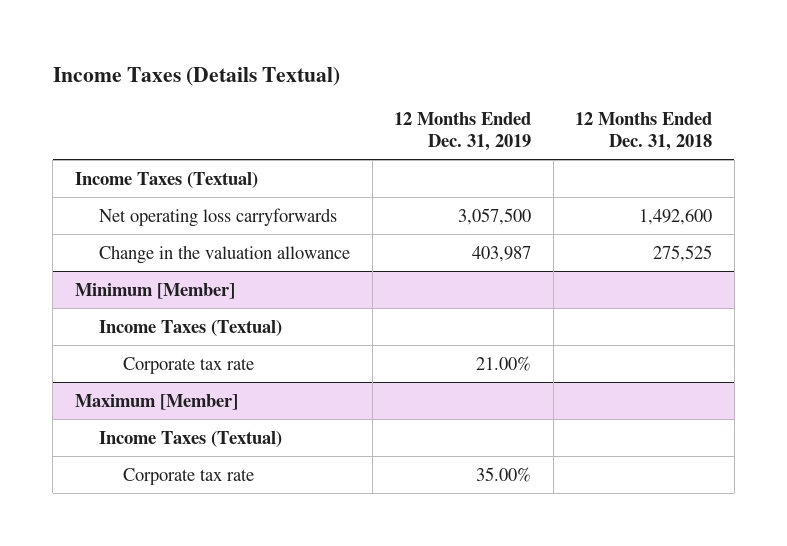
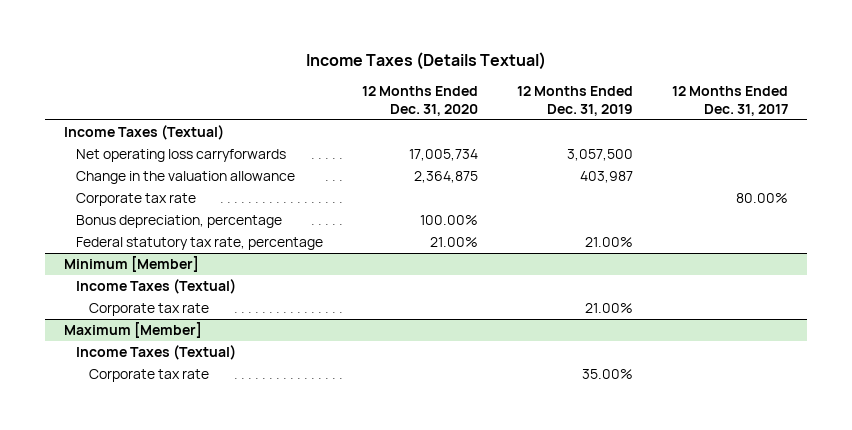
[575,112,713,152] 12 Months Ended Dec. 31, 2018 -> none
none -> [362,85,479,116] 12 Months Ended Dec. 31, 2020
none -> [671,85,788,116] 12 Months Ended Dec. 31, 2017
none -> [76,193,197,207] Corporate tax rate
none -> [76,215,283,229] Bonus depreciation, percentage
none -> [76,237,324,251] Federal statutory tax rate, percentage

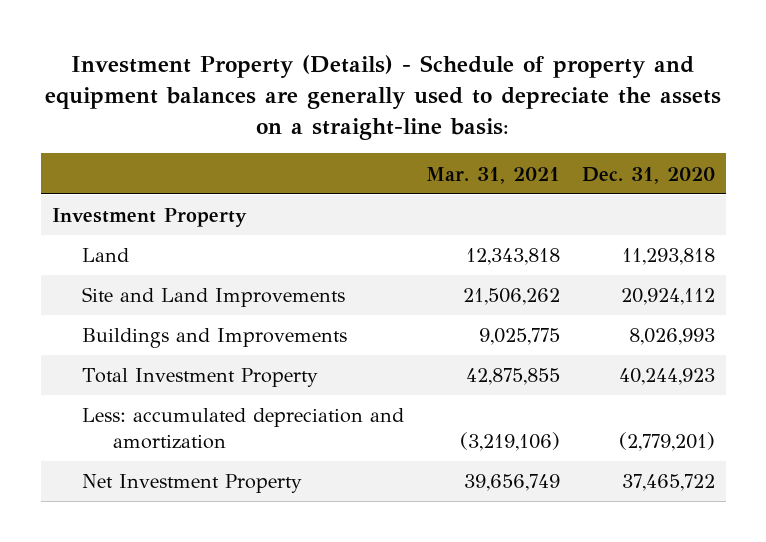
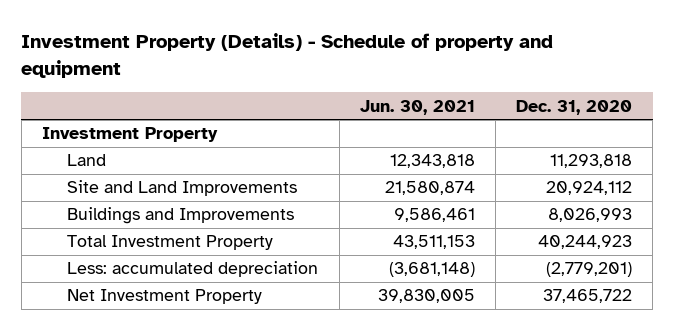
[45,54,722,140] Investment Property (Details) - Schedule of property and equipment balances are generally used to depreciate the assets on a straight-line basis: -> [21,33,554,78] Investment Property (Details) - Schedule of property and equipment
[425,166,560,184] Mar. 31, 2021 -> none
none -> [359,99,475,115] Jun. 30, 2021
[82,408,405,449] Less: accumulated depreciation and amortization -> [67,261,319,278] Less: accumulated depreciation

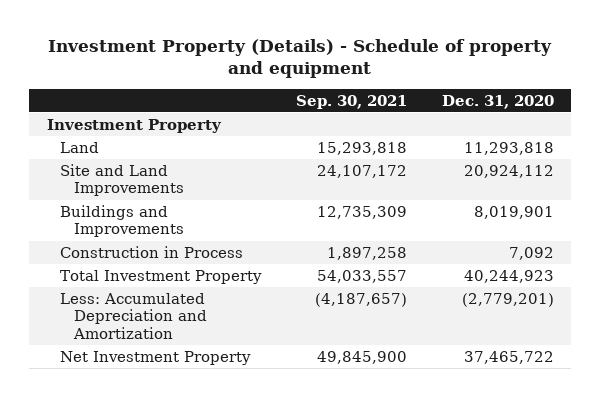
[359,99,475,115] Jun. 30, 2021 -> none
none -> [296,94,408,109] Sep. 30, 2021
[548,208,633,223] 8,026,993 -> [473,205,554,219] 8,019,901
none -> [60,245,244,258] Construction in Process
[67,261,319,278] Less: accumulated depreciation -> [60,292,208,339] Less: Accumulated Depreciation and Amortization

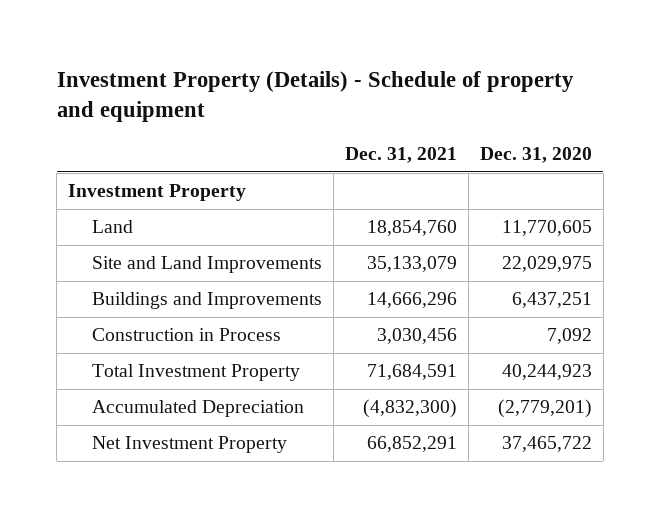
[296,94,408,109] Sep. 30, 2021 -> none
none -> [344,147,457,164] Dec. 31, 2021
[463,141,554,155] 11,293,818 -> [501,220,592,237] 11,770,605
[463,164,554,178] 20,924,112 -> [501,256,592,273] 22,029,975
[473,205,554,219] 8,019,901 -> [511,292,592,309] 6,437,251
[60,292,208,339] Less: Accumulated Depreciation and Amortization -> [91,400,304,418] Accumulated Depreciation

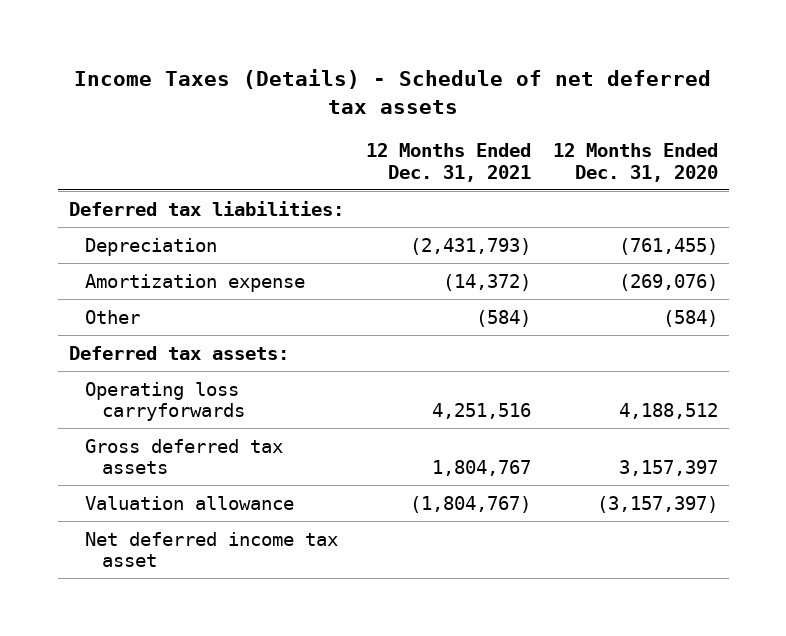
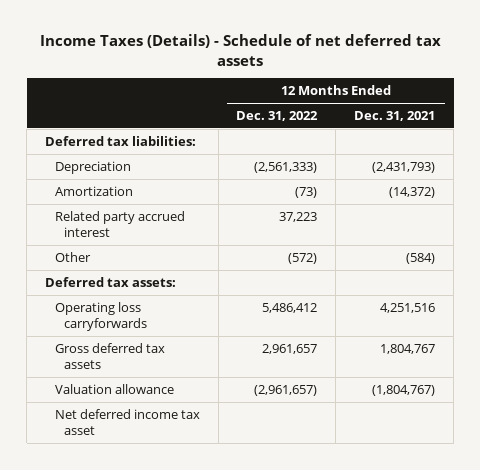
[552,143,718,182] 12 Months Ended Dec. 31, 2020 -> none
none -> [236,110,319,121] Dec. 31, 2022
[85,273,306,292] Amortization expense -> [54,185,133,196] Amortization
none -> [54,210,185,237] Related party accrued interest

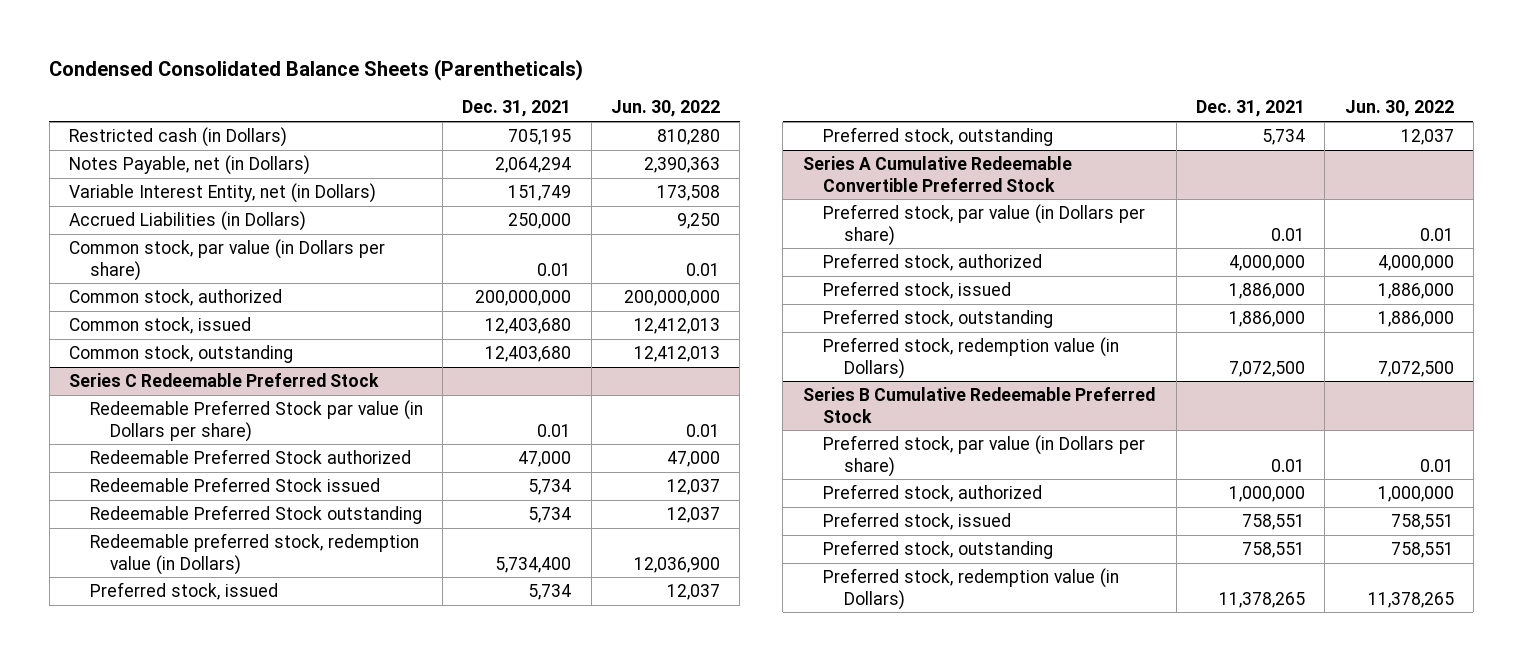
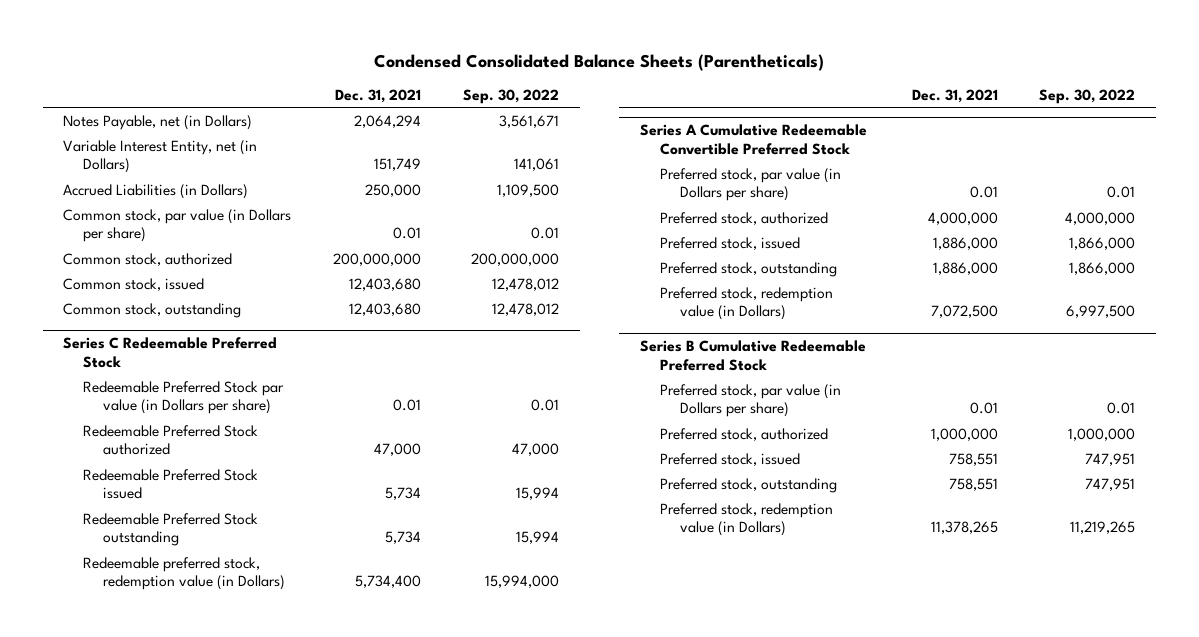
[610,100,720,118] Jun. 30, 2022 -> none
none -> [462,89,559,105] Sep. 30, 2022
[68,127,287,148] Restricted cash (in Dollars) -> none
[89,582,278,601] Preferred stock, issued -> none
[823,127,1054,147] Preferred stock, outstanding -> none

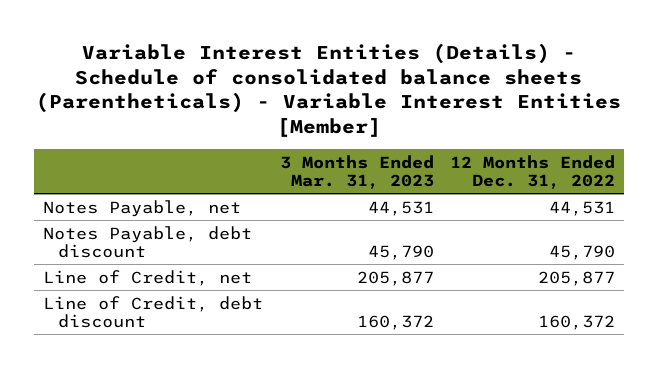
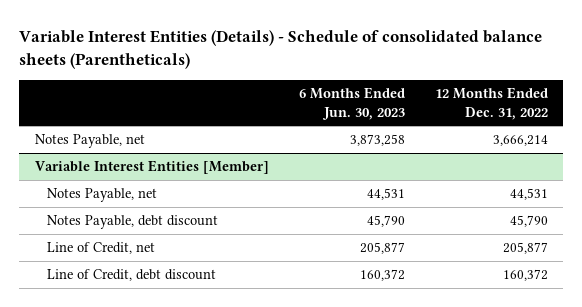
[36,42,622,138] Variable Interest Entities (Details) - Schedule of consolidated balance sheets (Parentheticals) - Variable Interest Entities [Member] -> [19,30,543,69] Variable Interest Entities (Details) - Schedule of consolidated balance sheets (Parentheticals)
[279,154,434,189] 3 Months Ended Mar. 31, 2023 -> none
none -> [298,87,405,120] 6 Months Ended Jun. 30, 2023
none -> [34,134,145,149] Notes Payable, net
none -> [34,160,269,175] Variable Interest Entities [Member]

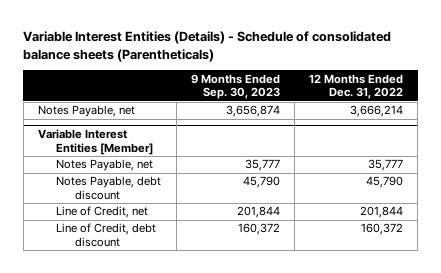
[298,87,405,120] 6 Months Ended Jun. 30, 2023 -> none
none -> [190,73,280,100] 9 Months Ended Sep. 30, 2023
[509,188,548,201] 44,531 -> [368,159,404,172] 35,777
[502,242,548,255] 205,877 -> [360,206,404,219] 201,844

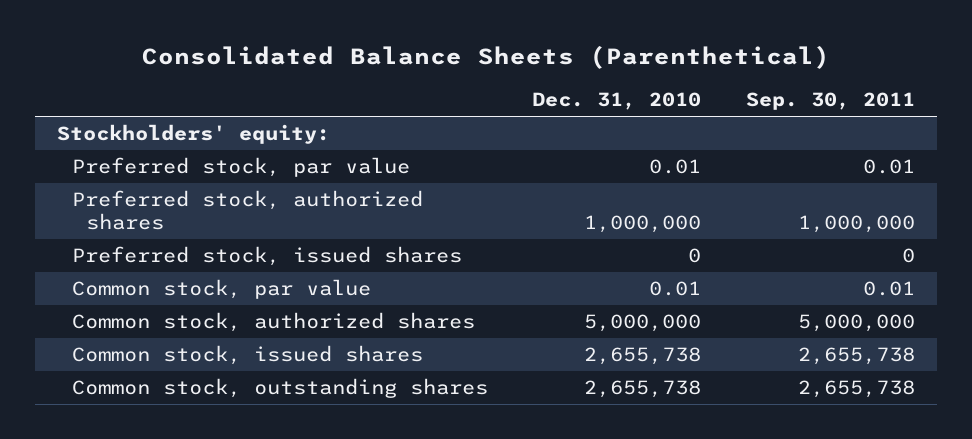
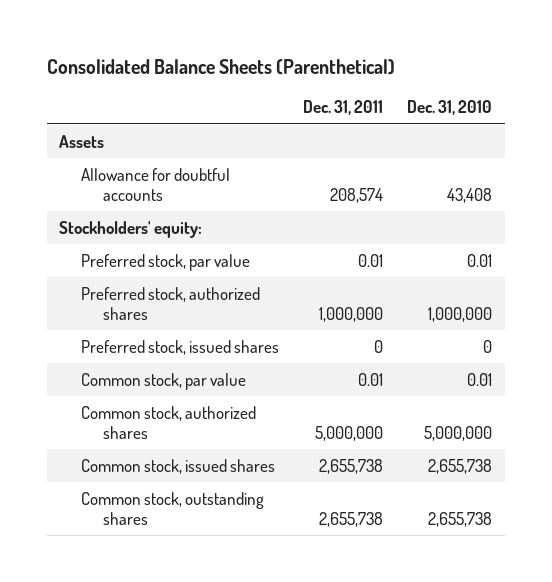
[745,92,915,111] Sep. 30, 2011 -> none
none -> [303,100,384,116] Dec. 31, 2011
none -> [59,134,105,148] Assets
none -> [81,167,231,201] Allowance for doubtful accounts

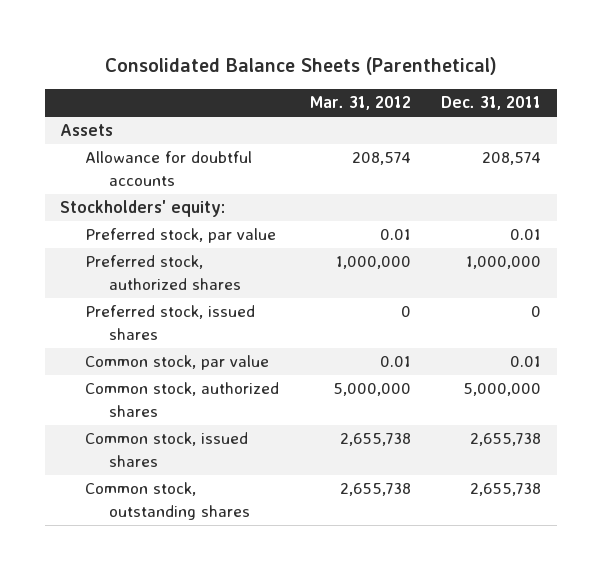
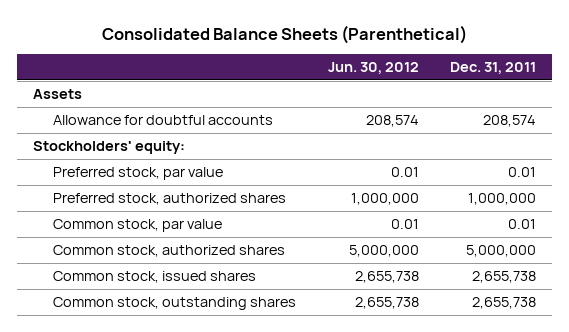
[309,96,411,111] Mar. 31, 2012 -> none
none -> [327,62,419,75] Jun. 30, 2012
[84,305,255,340] Preferred stock, issued shares -> none

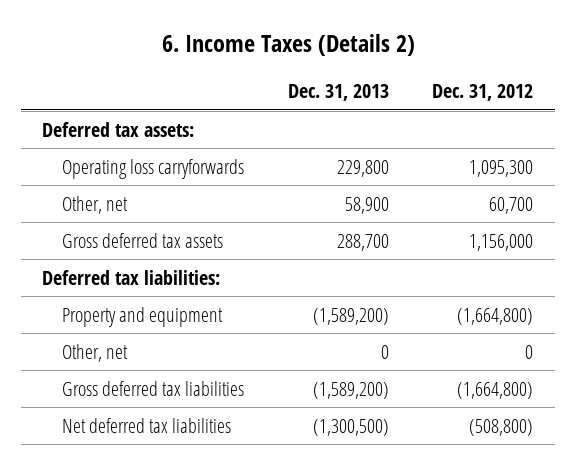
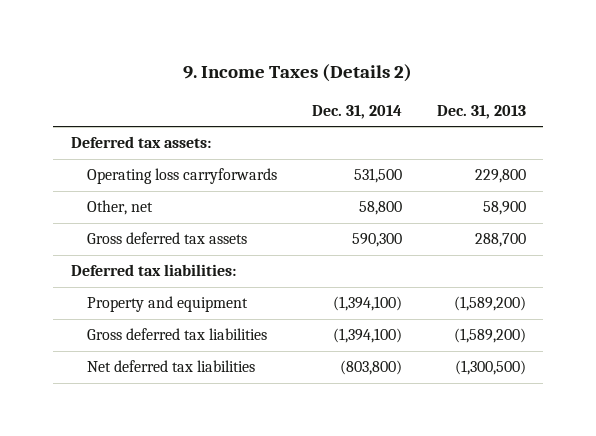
[161,33,415,56] 6. Income Taxes (Details 2) -> [183,64,413,83] 9. Income Taxes (Details 2)
[432,84,534,102] Dec. 31, 2012 -> none
none -> [311,104,402,119] Dec. 31, 2014
[61,343,128,362] Other, net -> none

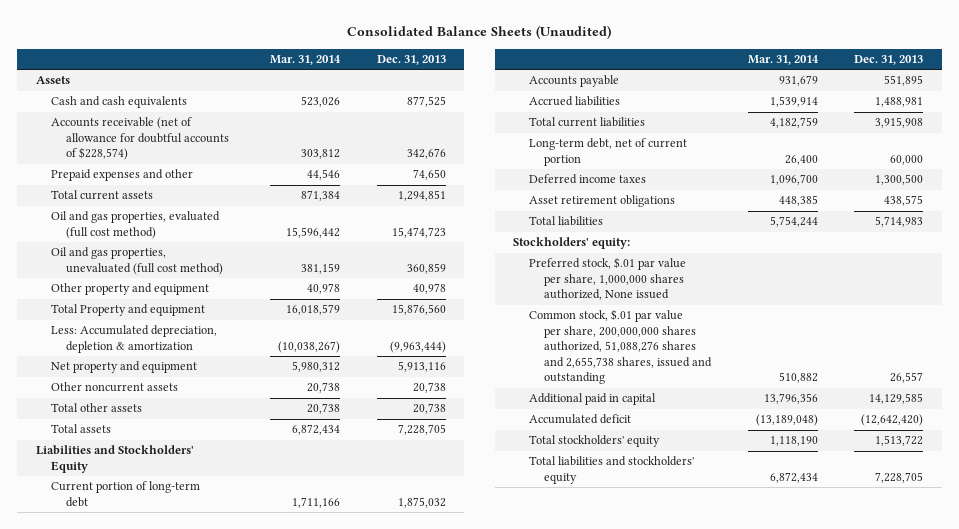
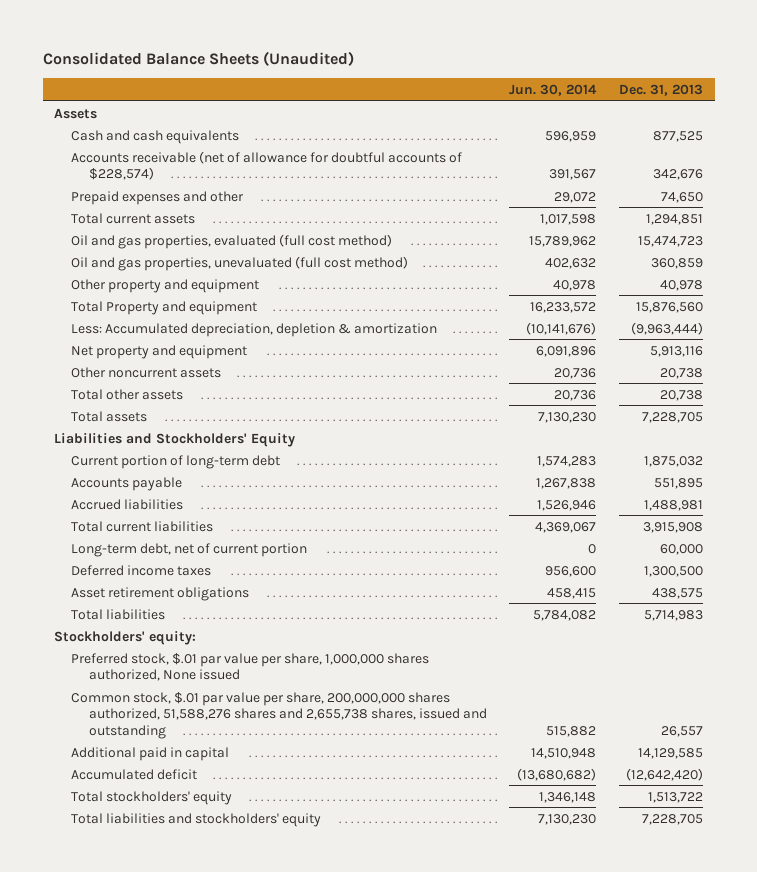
[269,55,341,66] Mar. 31, 2014 -> none
none -> [509,83,598,96] Jun. 30, 2014
[528,309,712,385] Common stock, $.01 par value per share, 200,000,000 shares authorized, 51,088,276 shares and 2,655,738 shares, issued and outstanding -> [71,691,487,739] Common stock, $.01 par value per share, 200,000,000 shares authorized, 51,588,276 shares and 2,655,738 shares, issued and outstanding

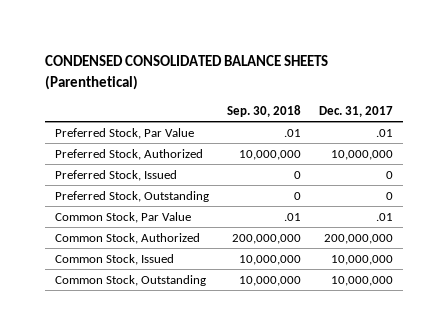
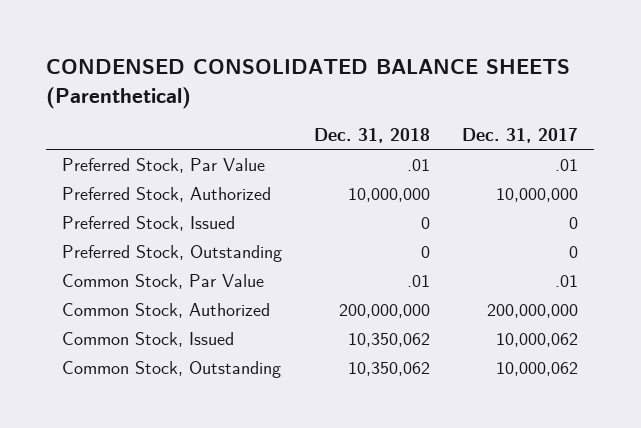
[227,104,302,117] Sep. 30, 2018 -> none
none -> [314,128,431,144] Dec. 31, 2018
[331,254,394,265] 10,000,000 -> [496,332,579,347] 10,000,062
[331,275,394,286] 10,000,000 -> [496,361,579,376] 10,000,062

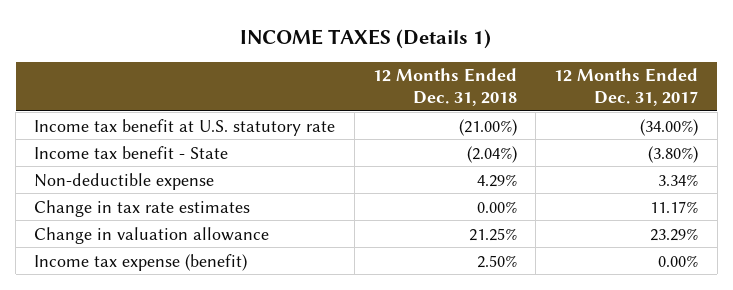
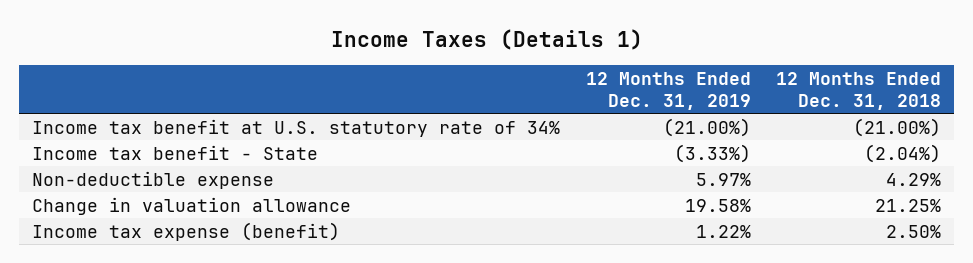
[240,28,492,49] INCOME TAXES (Details 1) -> [330,29,643,51] Income Taxes (Details 1)
[554,68,699,106] 12 Months Ended Dec. 31, 2017 -> none
none -> [585,72,751,110] 12 Months Ended Dec. 31, 2019
[34,118,336,136] Income tax benefit at U.S. statutory rate -> [32,118,561,137] Income tax benefit at U.S. statutory rate of 34%
[34,199,251,217] Change in tax rate estimates -> none

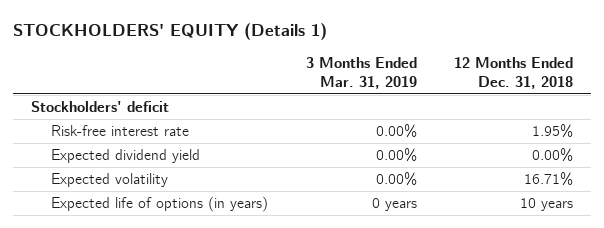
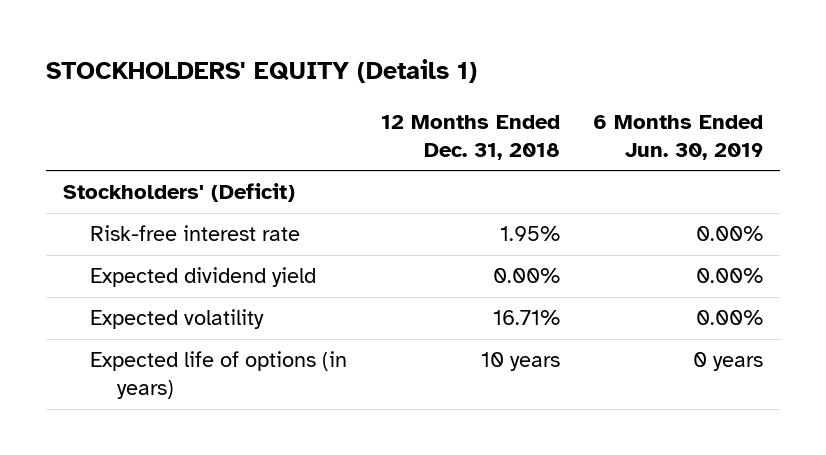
[305,56,417,89] 3 Months Ended Mar. 31, 2019 -> none
none -> [593,114,764,160] 6 Months Ended Jun. 30, 2019
[31,101,170,113] Stockholders' deficit -> [62,183,295,203] Stockholders' (Deficit)

